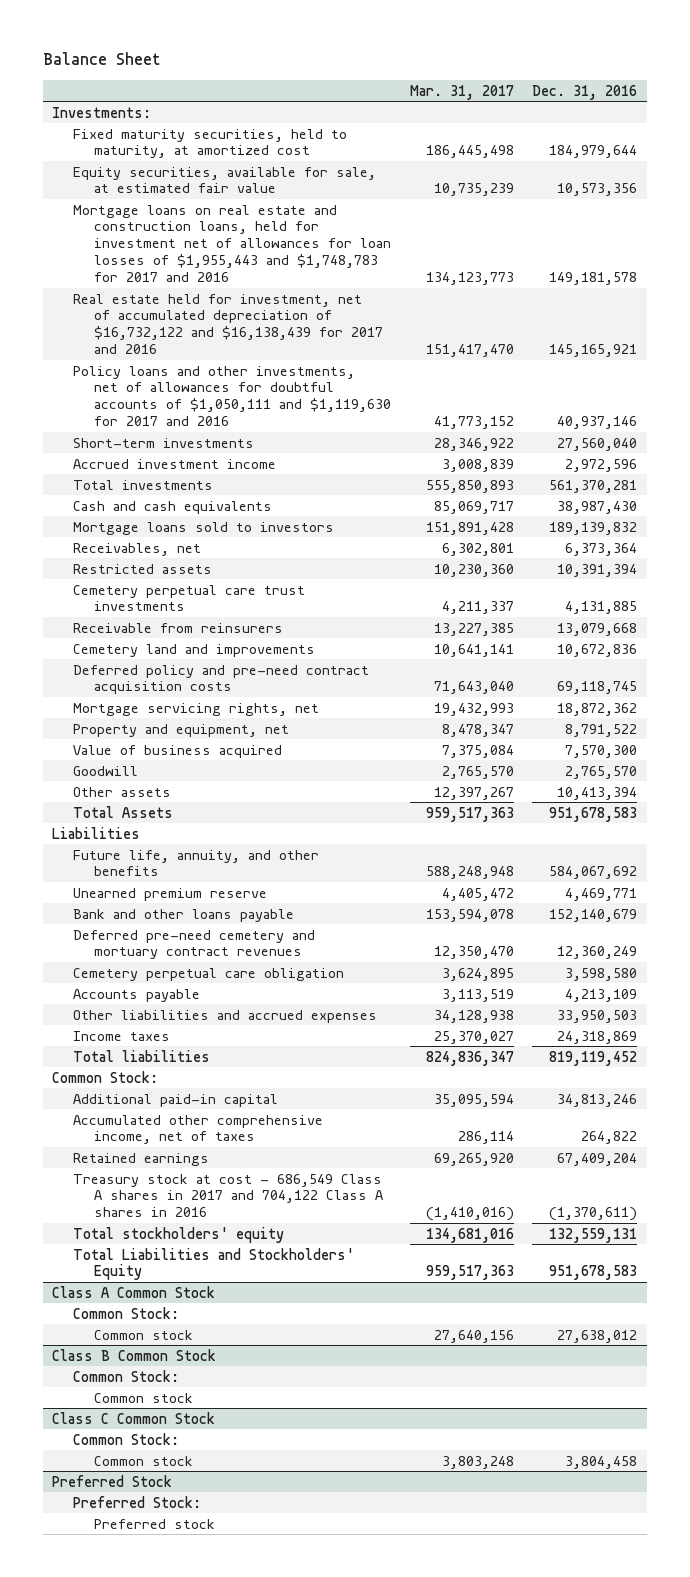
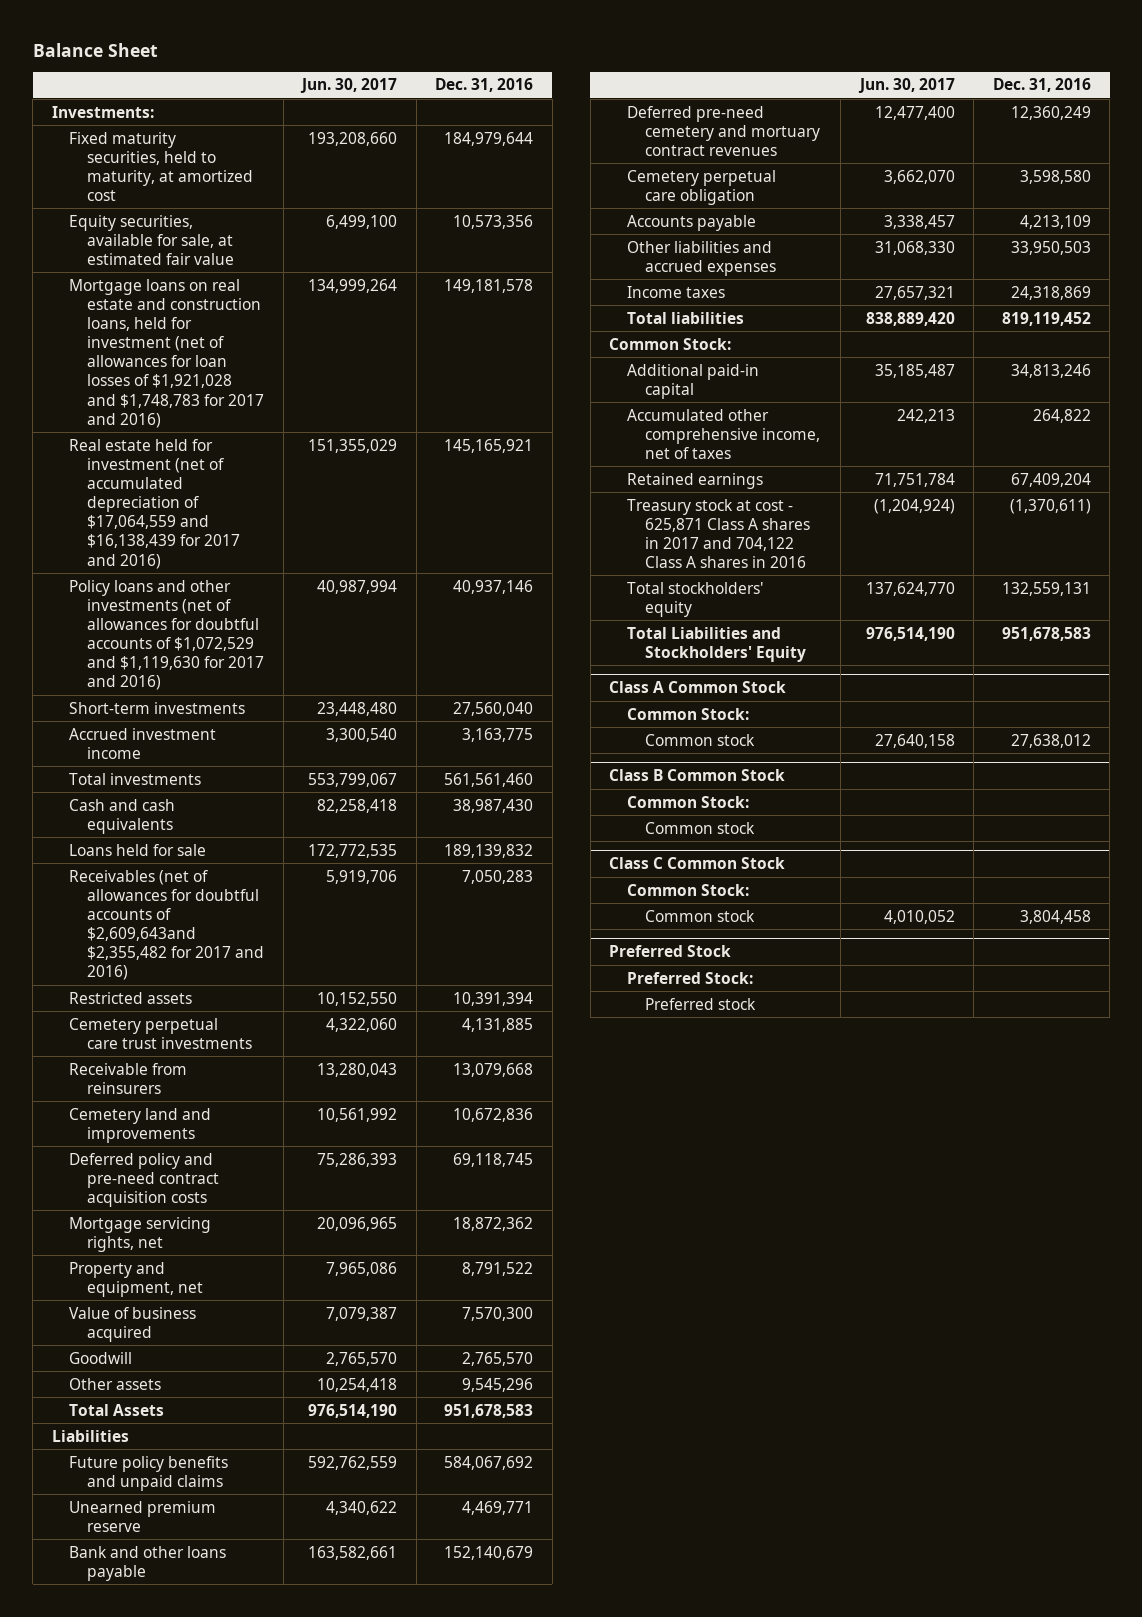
[409,84,514,100] Mar. 31, 2017 -> none
none -> [300,78,398,94] Jun. 30, 2017
[73,204,392,282] Mortgage loans on real estate and construction loans, held for investment net of allowances for loan losses of $1,955,443 and $1,748,783 for 2017 and 2016 -> [69,278,265,428] Mortgage loans on real estate and construction loans, held for investment (net of allowances for loan losses of $1,921,028 and $1,748,783 for 2017 and 2016)
[73,293,384,355] Real estate held for investment, net of accumulated depreciation of $16,732,122 and $16,138,439 for 2017 and 2016 -> [69,438,241,569] Real estate held for investment (net of accumulated depreciation of $17,064,559 and $16,138,439 for 2017 and 2016)
[73,365,392,427] Policy loans and other investments, net of allowances for doubtful accounts of $1,050,111 and $1,119,630 for 2017 and 2016 -> [69,579,265,691] Policy loans and other investments (net of allowances for doubtful accounts of $1,072,529 and $1,119,630 for 2017 and 2016)
[565,458,638,472] 2,972,596 -> [462,727,534,742] 3,163,775
[549,479,638,493] 561,370,281 -> [444,772,534,787] 561,561,460
[73,542,202,556] Receivables, net -> none
[73,521,335,535] Mortgage loans sold to investors -> [69,843,207,856] Loans held for sale
none -> [69,869,265,981] Receivables (net of allowances for doubtful accounts of $2,609,643and $2,355,482 for 2017 and 2016)
[557,786,638,800] 10,413,394 -> [462,1377,534,1392] 9,545,296
[73,849,320,877] Future life, annuity, and other benefits -> [69,1455,229,1491] Future policy benefits and unpaid claims
[73,1173,384,1218] Treasury stock at cost - 686,549 Class A shares in 2017 and 704,122 Class A shares in 2016 -> [627,498,811,569] Treasury stock at cost - 625,871 Class A shares in 2017 and 704,122 Class A shares in 2016

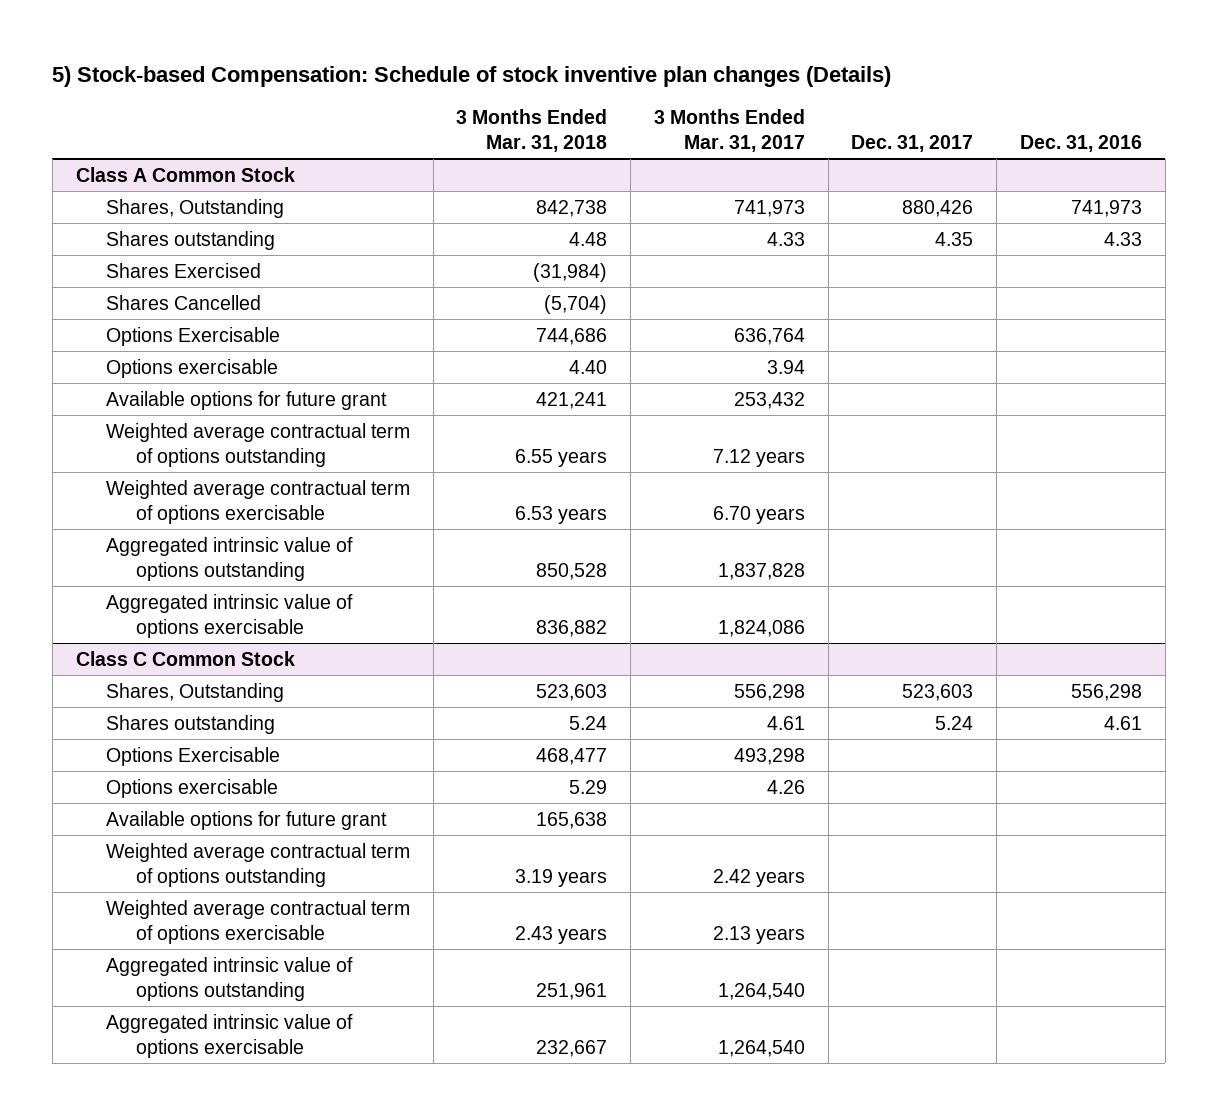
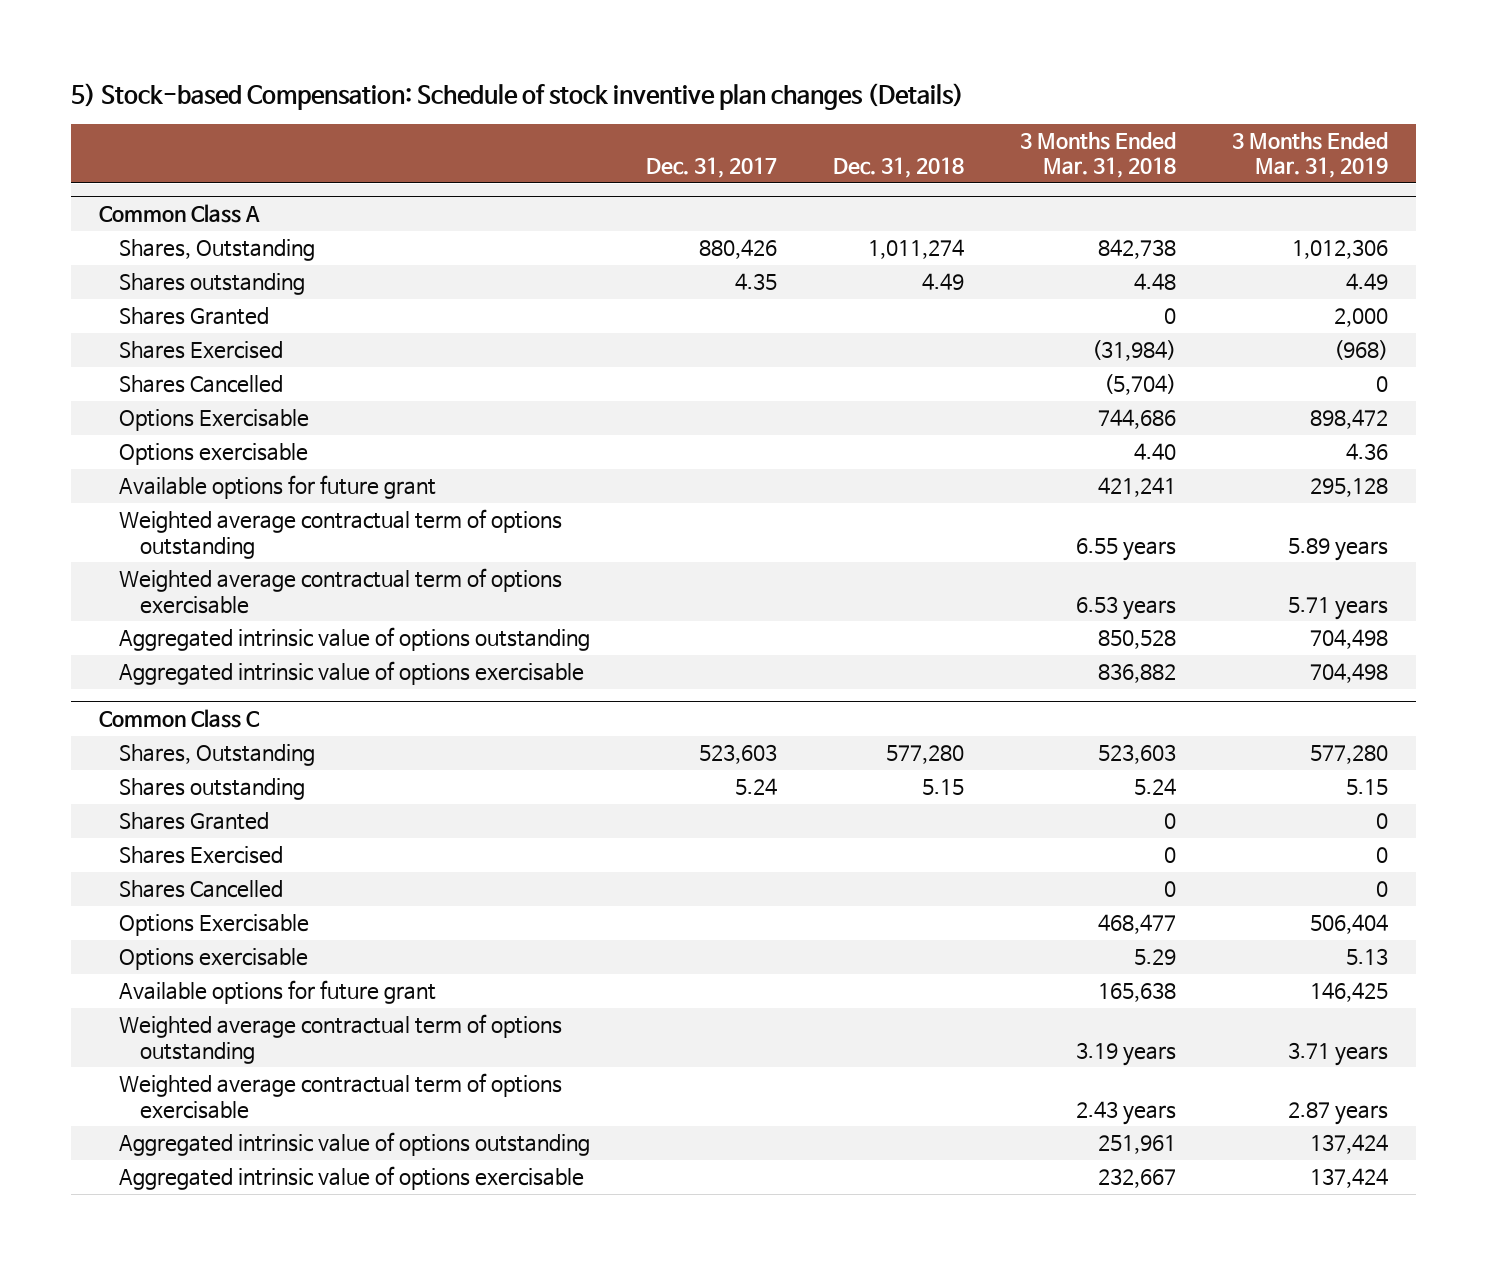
[653,109,805,153] 3 Months Ended Mar. 31, 2017 -> none
[1019,135,1142,153] Dec. 31, 2016 -> none
none -> [833,157,965,179] Dec. 31, 2018
none -> [1231,132,1388,179] 3 Months Ended Mar. 31, 2019
[75,166,295,182] Class A Common Stock -> [98,204,260,224] Common Class A
none -> [119,307,270,326] Shares Granted
[75,650,295,666] Class C Common Stock -> [98,709,260,729] Common Class C
none -> [119,812,270,831] Shares Granted
none -> [119,846,284,865] Shares Exercised
none -> [119,880,284,899] Shares Cancelled

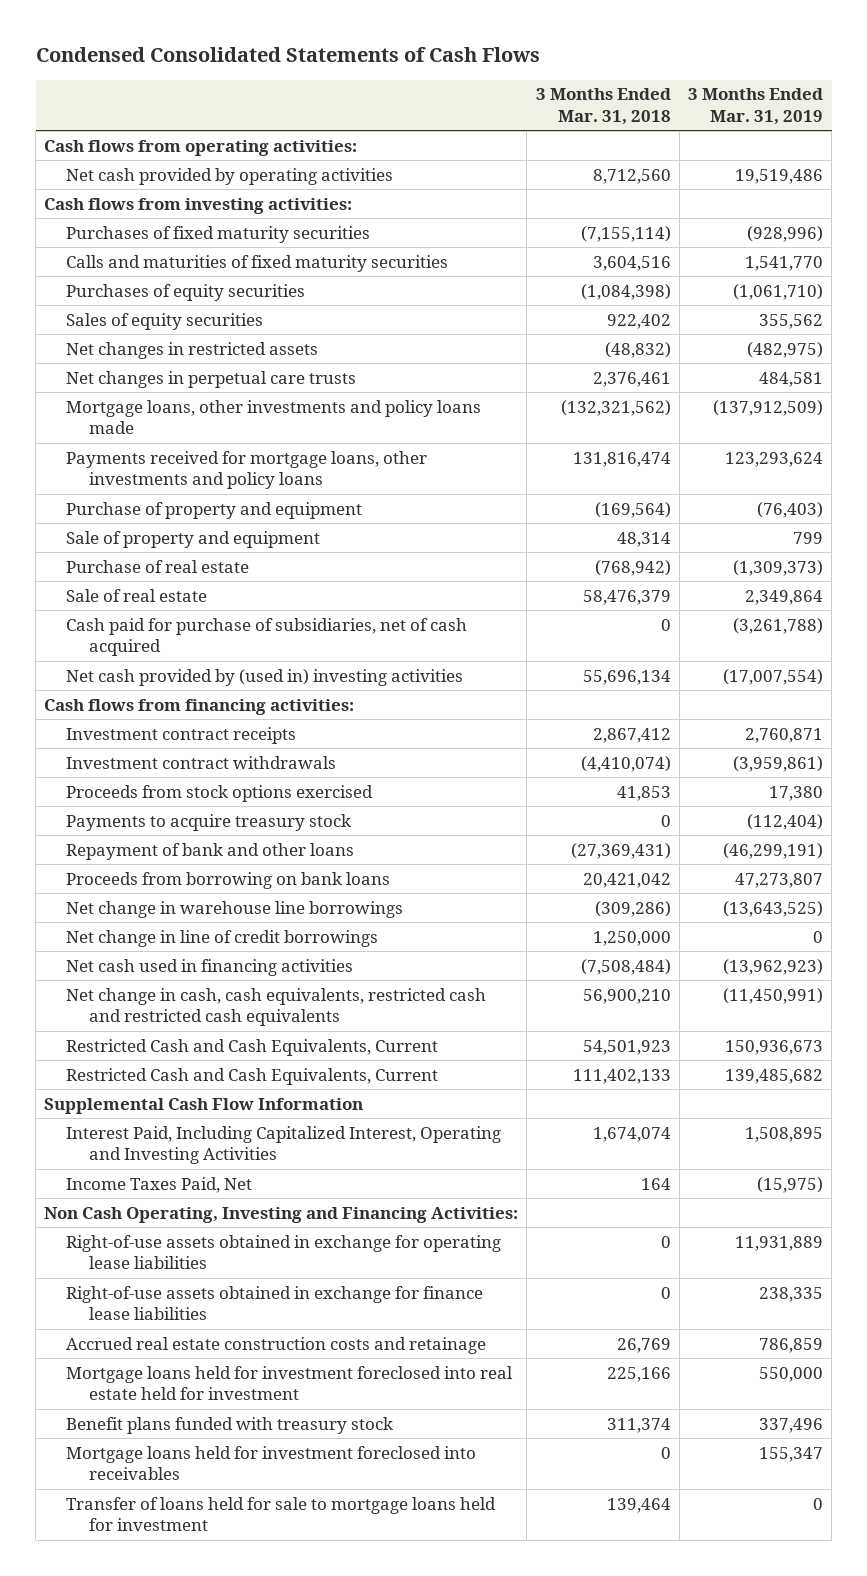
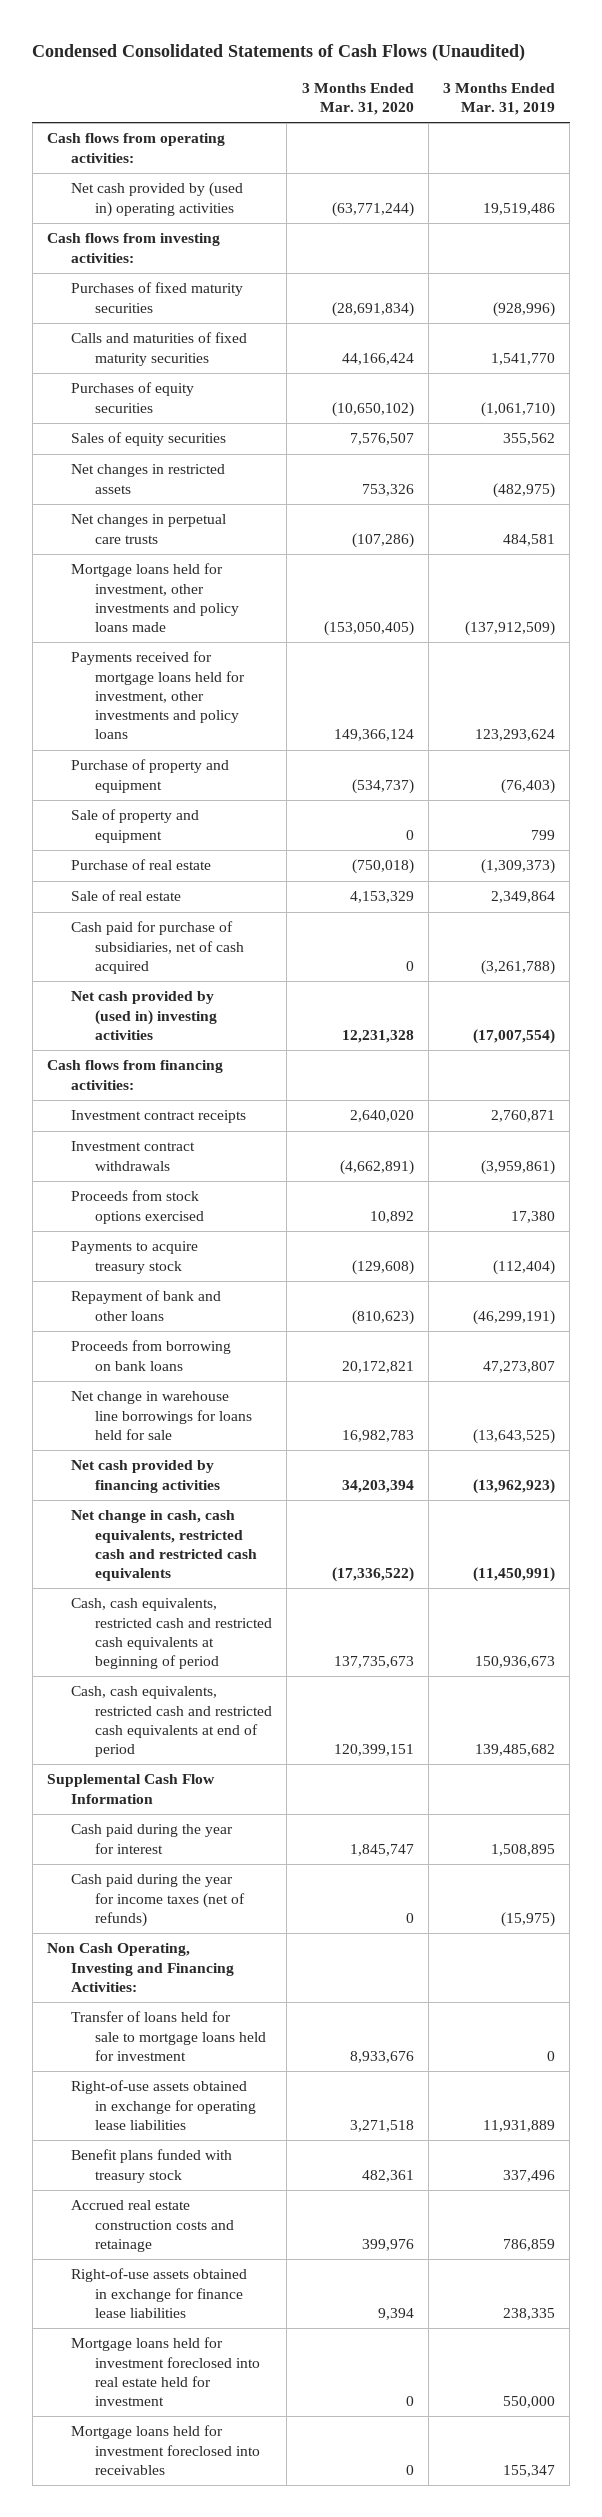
[35,47,540,63] Condensed Consolidated Statements of Cash Flows -> [32,43,526,61] Condensed Consolidated Statements of Cash Flows (Unaudited)
[535,88,671,126] 3 Months Ended Mar. 31, 2018 -> none
none -> [301,83,414,116] 3 Months Ended Mar. 31, 2020
[66,167,394,185] Net cash provided by operating activities -> [71,182,244,217] Net cash provided by (used in) operating activities
[66,399,482,435] Mortgage loans, other investments and policy loans made -> [71,563,240,633] Mortgage loans held for investment, other investments and policy loans made
[66,450,428,490] Payments received for mortgage loans, other investments and policy loans -> [71,651,246,740] Payments received for mortgage loans held for investment, other investments and policy loans
[66,929,379,947] Net change in line of credit borrowings -> none
[66,900,404,918] Net change in warehouse line borrowings -> [71,1391,253,1440] Net change in warehouse line borrowings for loans held for sale
[66,958,354,976] Net cash used in financing activities -> [71,1460,221,1493] Net cash provided by financing activities
[66,1038,439,1056] Restricted Cash and Cash Equivalents, Current -> [71,1598,273,1670] Cash, cash equivalents, restricted cash and restricted cash equivalents at beginning of period
[66,1067,439,1085] Restricted Cash and Cash Equivalents, Current -> [71,1686,273,1758] Cash, cash equivalents, restricted cash and restricted cash equivalents at end of period
[66,1125,502,1165] Interest Paid, Including Capitalized Interest, Operating and Investing Activities -> [71,1824,234,1854] Cash paid during the year for interest
[66,1176,253,1193] Income Taxes Paid, Net -> [71,1874,246,1927] Cash paid during the year for income taxes (net of refunds)
[66,1496,497,1532] Transfer of loans held for sale to mortgage loans held for investment -> [71,2011,267,2061] Transfer of loans held for sale to mortgage loans held for investment
[66,1416,394,1434] Benefit plans funded with treasury stock -> [71,2149,233,2183] Benefit plans funded with treasury stock
[66,1285,484,1321] Right-of-use assets obtained in exchange for finance lease liabilities -> [71,2268,248,2318] Right-of-use assets obtained in exchange for finance lease liabilities

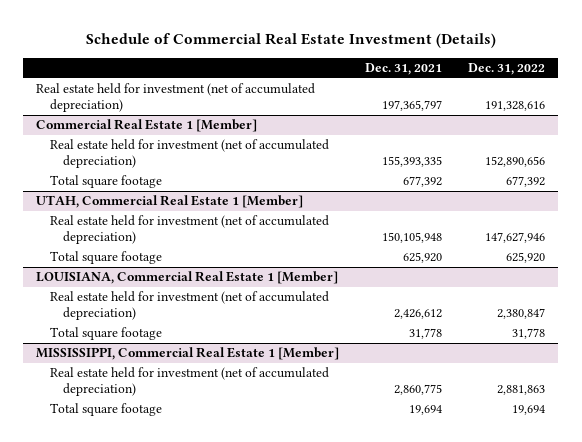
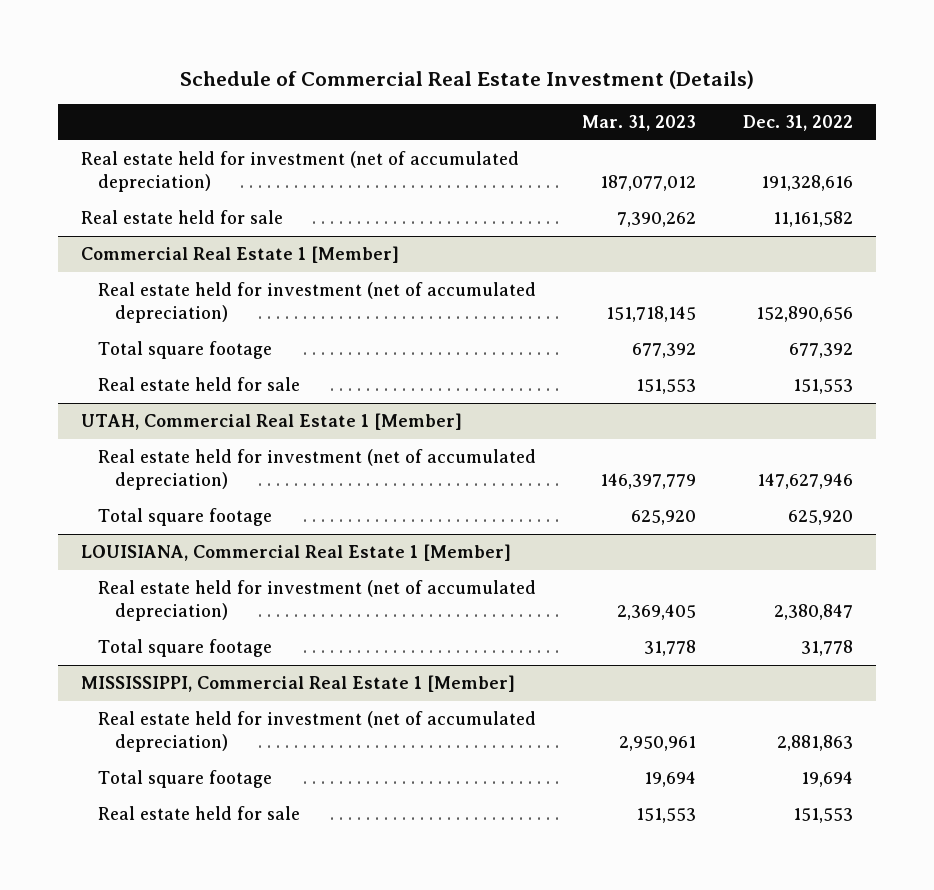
[365,63,443,76] Dec. 31, 2021 -> none
none -> [582,115,697,132] Mar. 31, 2023
none -> [81,210,284,225] Real estate held for sale
none -> [98,377,301,392] Real estate held for sale
none -> [98,806,301,821] Real estate held for sale

